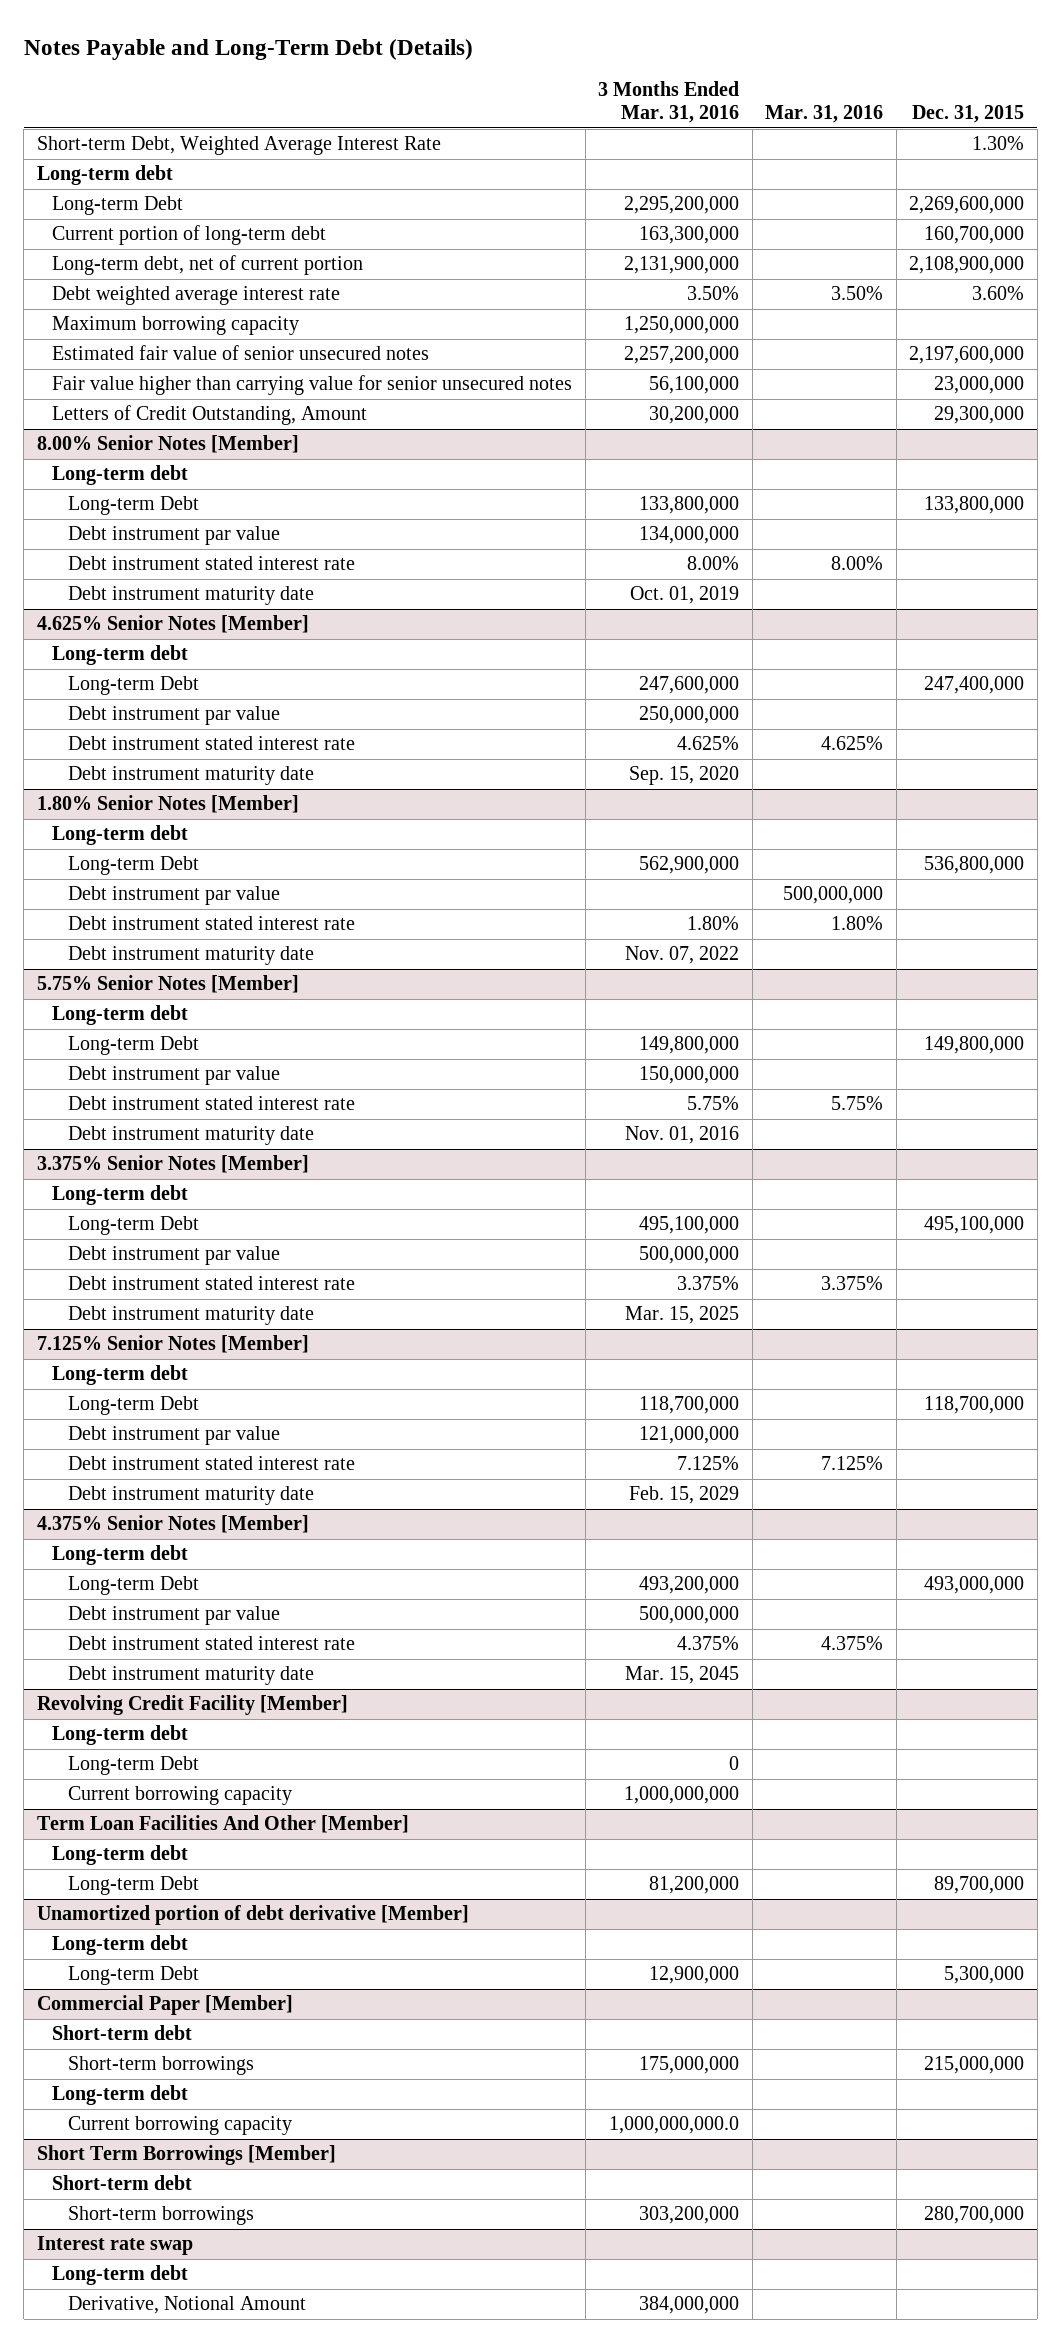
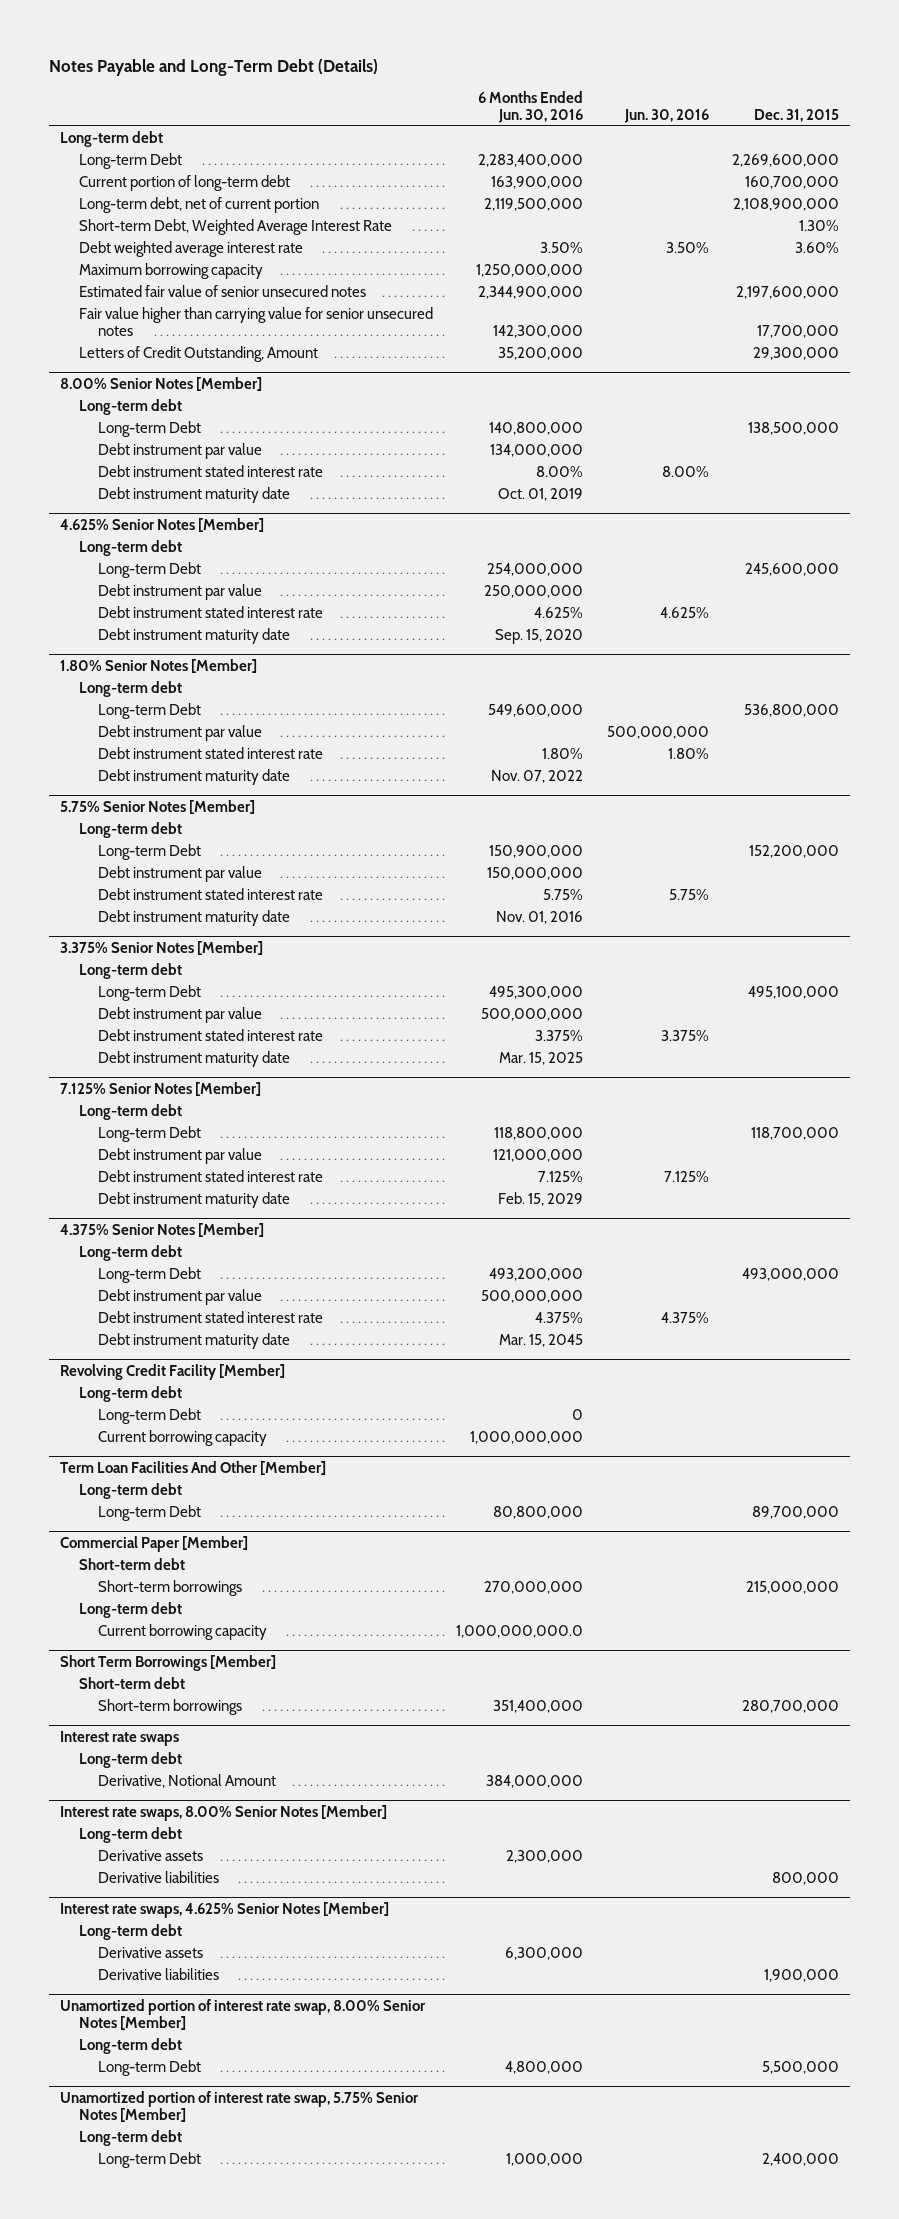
[598,80,740,124] 3 Months Ended Mar. 31, 2016 -> none
[765,105,884,124] Mar. 31, 2016 -> none
none -> [478,90,584,123] 6 Months Ended Jun. 30, 2016
none -> [623,108,709,123] Jun. 30, 2016
[36,136,441,156] Short-term Debt, Weighted Average Interest Rate -> [79,219,393,236] Short-term Debt, Weighted Average Interest Rate
[934,376,1025,395] 23,000,000 -> [756,325,839,339] 17,700,000
[924,496,1025,515] 133,800,000 -> [747,422,839,436] 138,500,000
[924,676,1025,695] 247,400,000 -> [744,563,839,577] 245,600,000
[924,1036,1025,1055] 149,800,000 -> [748,845,839,859] 152,200,000
[36,1905,469,1926] Unamortized portion of debt derivative [Member] -> none
[52,1935,189,1956] Long-term debt -> none
[68,1966,200,1986] Long-term Debt -> none
[36,2236,193,2256] Interest rate swap -> [60,1730,180,1746] Interest rate swaps
none -> [60,1804,388,1821] Interest rate swaps, 8.00% Senior Notes [Member]
none -> [79,1827,183,1844] Long-term debt
none -> [98,1850,204,1862] Derivative assets
none -> [98,1871,220,1884] Derivative liabilities
none -> [60,1901,390,1918] Interest rate swaps, 4.625% Senior Notes [Member]
none -> [79,1924,183,1941] Long-term debt
none -> [98,1947,204,1959] Derivative assets
none -> [98,1968,220,1981] Derivative liabilities
none -> [60,1998,427,2031] Unamortized portion of interest rate swap, 8.00% Senior Notes [Member]
none -> [79,2038,183,2055] Long-term debt
none -> [98,2060,202,2077] Long-term Debt
none -> [60,2090,420,2123] Unamortized portion of interest rate swap, 5.75% Senior Notes [Member]
none -> [79,2130,183,2147] Long-term debt
none -> [98,2152,202,2169] Long-term Debt

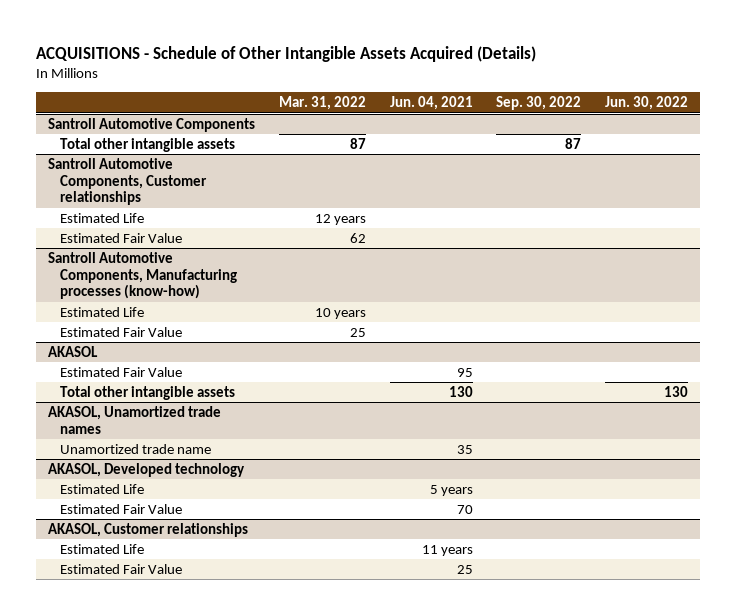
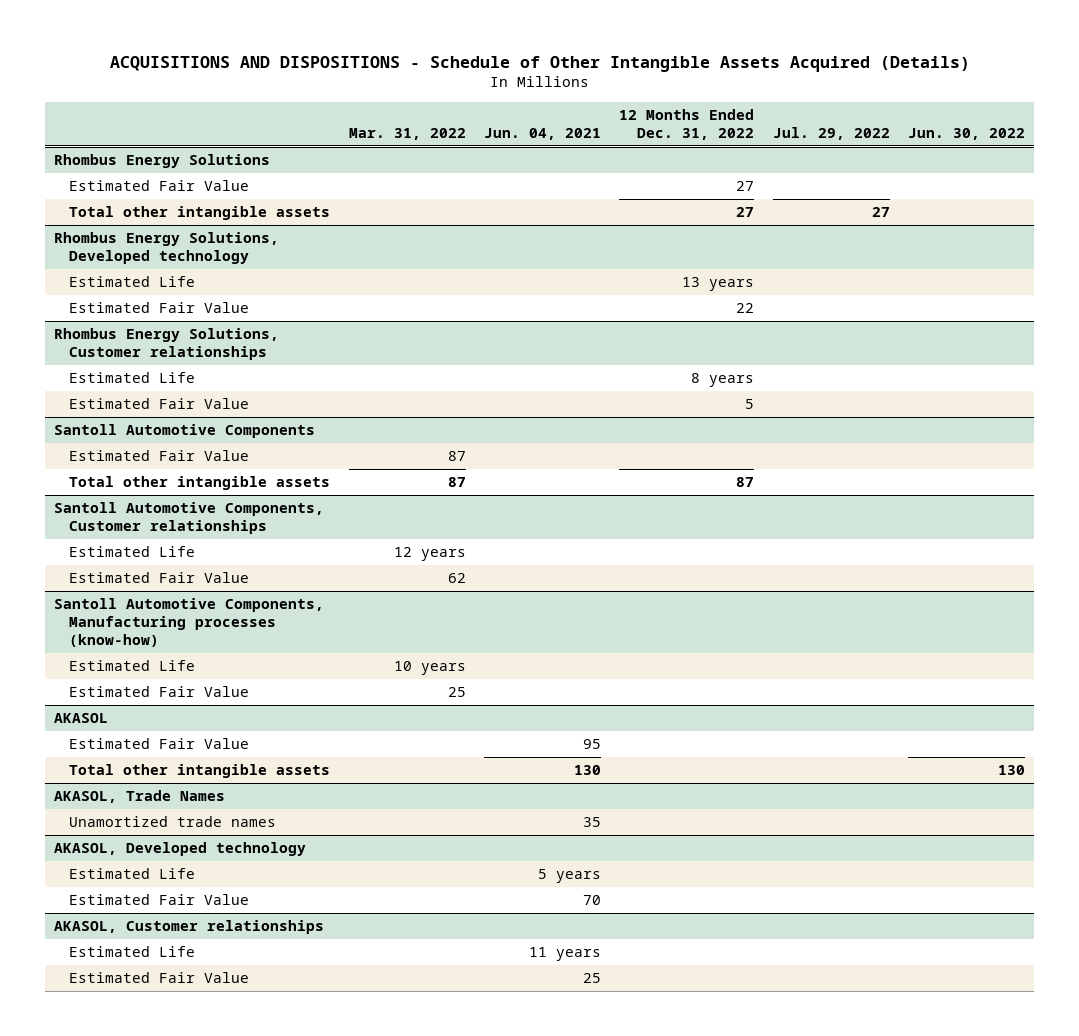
[36,45,537,62] ACQUISITIONS - Schedule of Other Intangible Assets Acquired (Details) -> [109,55,970,72] ACQUISITIONS AND DISPOSITIONS - Schedule of Other Intangible Assets Acquired (Details)
[496,96,582,111] Sep. 30, 2022 -> none
none -> [619,108,755,140] 12 Months Ended Dec. 31, 2022
none -> [772,126,890,140] Jul. 29, 2022
none -> [54,154,271,169] Rhombus Energy Solutions
none -> [69,180,250,192] Estimated Fair Value
none -> [69,206,331,221] Total other intangible assets
none -> [54,232,280,265] Rhombus Energy Solutions, Developed technology
none -> [69,276,196,288] Estimated Life
none -> [69,302,250,314] Estimated Fair Value
none -> [54,328,280,361] Rhombus Energy Solutions, Customer relationships
none -> [69,372,196,384] Estimated Life
none -> [69,398,250,410] Estimated Fair Value
[48,117,256,132] Santroll Automotive Components -> [54,424,316,439] Santoll Automotive Components
none -> [69,450,250,462] Estimated Fair Value
[48,157,207,206] Santroll Automotive Components, Customer relationships -> [54,502,325,535] Santoll Automotive Components, Customer relationships
[48,251,237,300] Santroll Automotive Components, Manufacturing processes (know-how) -> [54,598,325,648] Santoll Automotive Components, Manufacturing processes (know-how)
[48,405,222,434] AKASOL, Unamortized trade names -> [54,790,226,804] AKASOL, Trade Names
[59,443,211,454] Unamortized trade name -> [69,816,277,828] Unamortized trade names

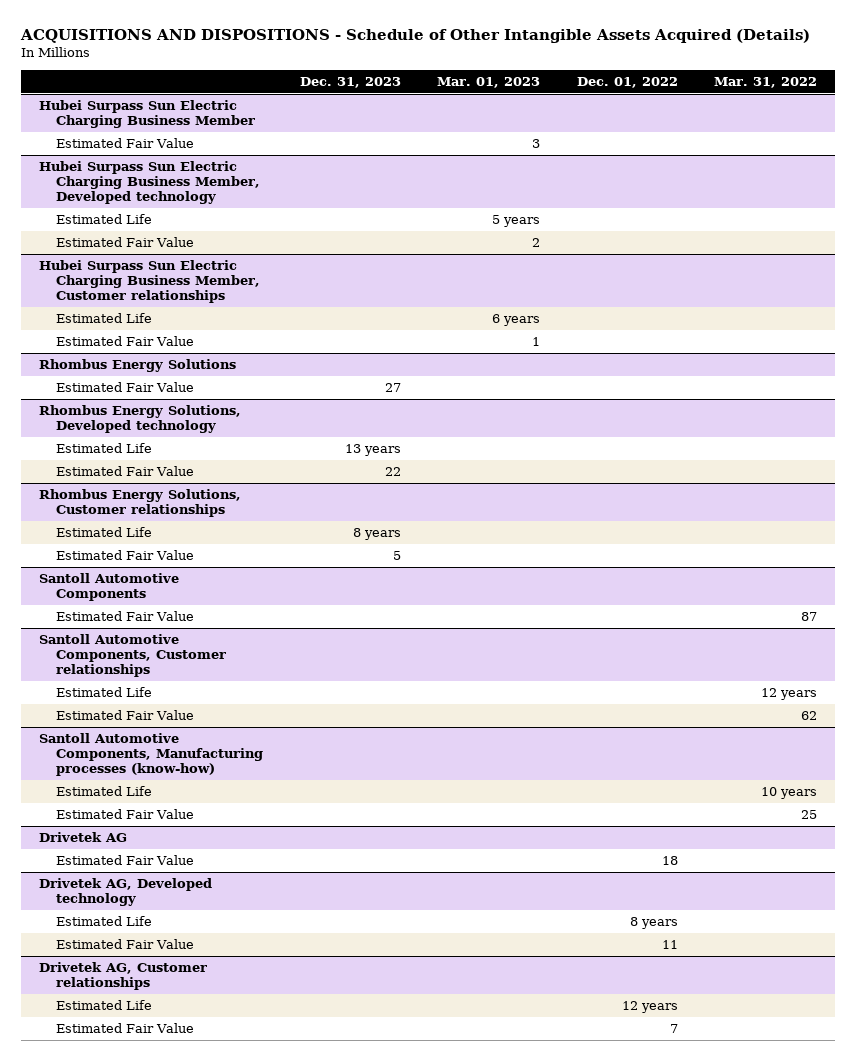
[483,127,601,140] Jun. 04, 2021 -> none
[619,108,755,140] 12 Months Ended Dec. 31, 2022 -> none
[772,126,890,140] Jul. 29, 2022 -> none
[908,127,1026,140] Jun. 30, 2022 -> none
none -> [299,76,401,88] Dec. 31, 2023
none -> [437,76,541,88] Mar. 01, 2023
none -> [576,76,678,88] Dec. 01, 2022
none -> [38,100,256,129] Hubei Surpass Sun Electric Charging Business Member
none -> [56,138,195,149] Estimated Fair Value
none -> [38,161,261,205] Hubei Surpass Sun Electric Charging Business Member, Developed technology
none -> [56,214,153,225] Estimated Life
none -> [56,237,195,248] Estimated Fair Value
none -> [38,260,261,304] Hubei Surpass Sun Electric Charging Business Member, Customer relationships
none -> [56,313,153,324] Estimated Life
none -> [56,336,195,347] Estimated Fair Value
[69,206,331,221] Total other intangible assets -> none
[69,476,331,491] Total other intangible assets -> none
[54,713,109,724] AKASOL -> none
[69,738,250,750] Estimated Fair Value -> none
[69,764,331,779] Total other intangible assets -> none
[54,790,226,804] AKASOL, Trade Names -> none
[69,816,277,828] Unamortized trade names -> none
[54,842,307,857] AKASOL, Developed technology -> none
[69,868,196,880] Estimated Life -> none
[69,894,250,906] Estimated Fair Value -> none
[54,920,325,935] AKASOL, Customer relationships -> none
[69,946,196,958] Estimated Life -> none
[69,972,250,984] Estimated Fair Value -> none
none -> [38,832,127,843] Drivetek AG
none -> [56,855,195,866] Estimated Fair Value
none -> [38,878,212,907] Drivetek AG, Developed technology
none -> [56,916,153,927] Estimated Life
none -> [56,939,195,950] Estimated Fair Value
none -> [38,962,207,991] Drivetek AG, Customer relationships
none -> [56,1000,153,1011] Estimated Life
none -> [56,1023,195,1034] Estimated Fair Value

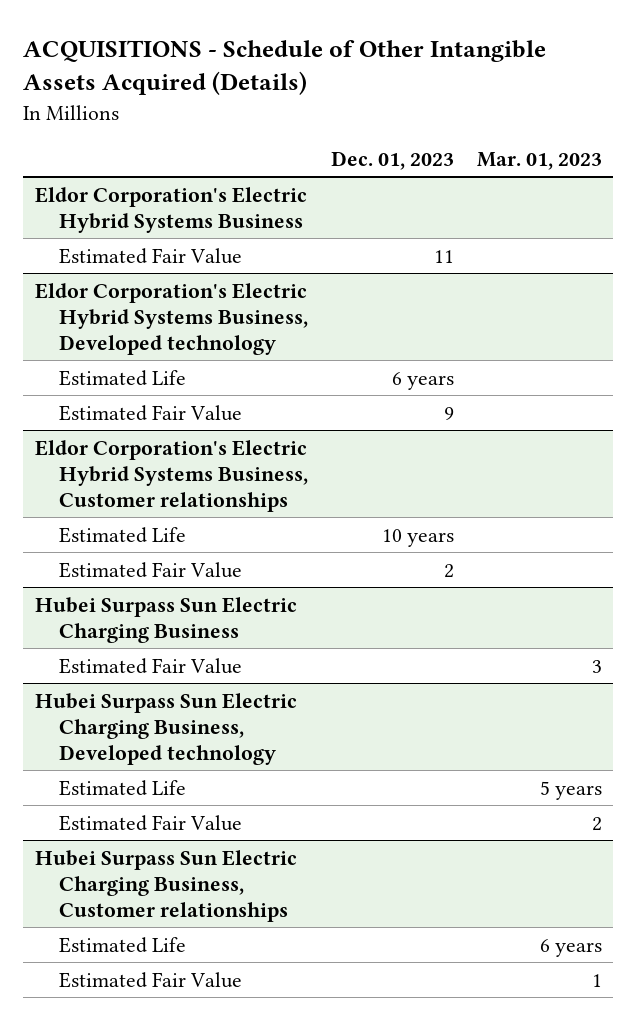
[19,29,810,44] ACQUISITIONS AND DISPOSITIONS - Schedule of Other Intangible Assets Acquired (Details) -> [23,39,547,96] ACQUISITIONS - Schedule of Other Intangible Assets Acquired (Details)
[299,76,401,88] Dec. 31, 2023 -> none
[576,76,678,88] Dec. 01, 2022 -> none
[714,76,818,88] Mar. 31, 2022 -> none
none -> [330,150,454,170] Dec. 01, 2023
none -> [34,186,307,233] Eldor Corporation's Electric Hybrid Systems Business
none -> [58,247,242,264] Estimated Fair Value
none -> [34,282,308,355] Eldor Corporation's Electric Hybrid Systems Business, Developed technology
none -> [58,369,186,386] Estimated Life
none -> [58,404,242,421] Estimated Fair Value
none -> [34,439,308,512] Eldor Corporation's Electric Hybrid Systems Business, Customer relationships
none -> [58,526,186,543] Estimated Life
none -> [58,561,242,578] Estimated Fair Value
[38,100,256,129] Hubei Surpass Sun Electric Charging Business Member -> [34,596,297,643] Hubei Surpass Sun Electric Charging Business
[38,161,261,205] Hubei Surpass Sun Electric Charging Business Member, Developed technology -> [34,692,297,765] Hubei Surpass Sun Electric Charging Business, Developed technology
[38,260,261,304] Hubei Surpass Sun Electric Charging Business Member, Customer relationships -> [34,849,297,922] Hubei Surpass Sun Electric Charging Business, Customer relationships
[38,359,236,373] Rhombus Energy Solutions -> none
[56,382,195,393] Estimated Fair Value -> none
[38,405,241,434] Rhombus Energy Solutions, Developed technology -> none
[56,443,153,454] Estimated Life -> none
[56,466,195,477] Estimated Fair Value -> none
[38,489,241,518] Rhombus Energy Solutions, Customer relationships -> none
[56,527,153,538] Estimated Life -> none
[56,550,195,561] Estimated Fair Value -> none
[38,573,179,602] Santoll Automotive Components -> none
[56,611,195,622] Estimated Fair Value -> none
[38,634,227,678] Santoll Automotive Components, Customer relationships -> none
[56,687,153,698] Estimated Life -> none
[56,710,195,721] Estimated Fair Value -> none
[38,733,264,777] Santoll Automotive Components, Manufacturing processes (know-how) -> none
[56,786,153,797] Estimated Life -> none
[56,809,195,820] Estimated Fair Value -> none
[38,832,127,843] Drivetek AG -> none
[56,855,195,866] Estimated Fair Value -> none
[38,878,212,907] Drivetek AG, Developed technology -> none
[56,916,153,927] Estimated Life -> none
[56,939,195,950] Estimated Fair Value -> none
[38,962,207,991] Drivetek AG, Customer relationships -> none
[56,1000,153,1011] Estimated Life -> none
[56,1023,195,1034] Estimated Fair Value -> none

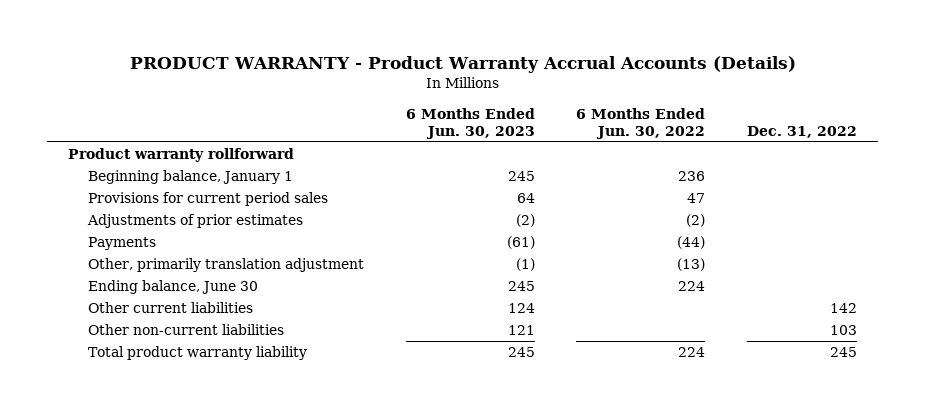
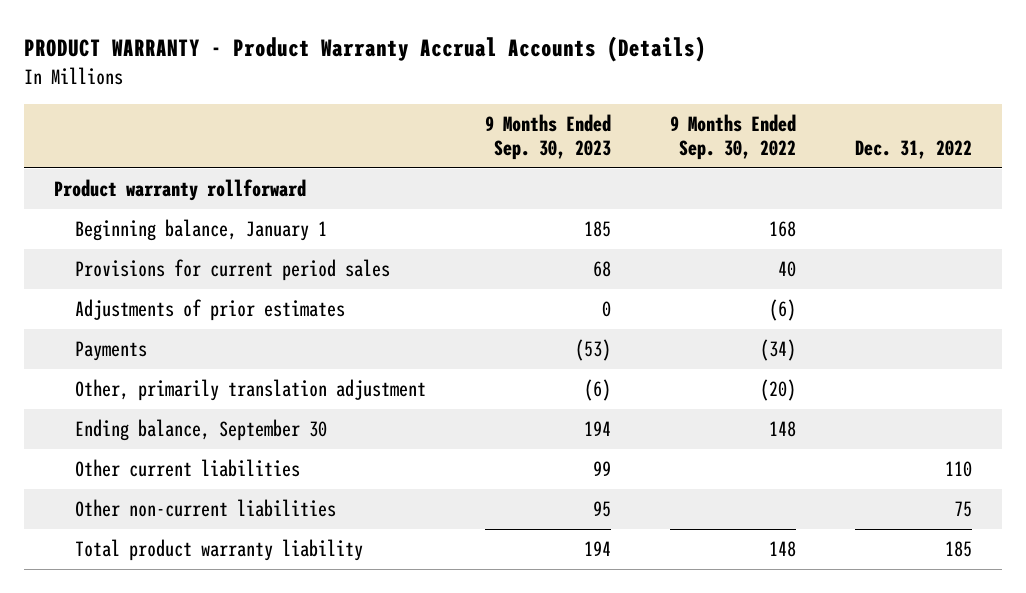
[405,107,535,139] 6 Months Ended Jun. 30, 2023 -> none
[576,107,706,139] 6 Months Ended Jun. 30, 2022 -> none
none -> [485,114,612,161] 9 Months Ended Sep. 30, 2023
none -> [670,114,797,161] 9 Months Ended Sep. 30, 2022
[88,280,259,295] Ending balance, June 30 -> [74,418,327,441] Ending balance, September 30
[830,303,858,314] 142 -> [945,460,973,477] 110
[830,325,858,336] 103 -> [954,500,973,517] 75
[830,347,858,358] 245 -> [945,540,973,557] 185

